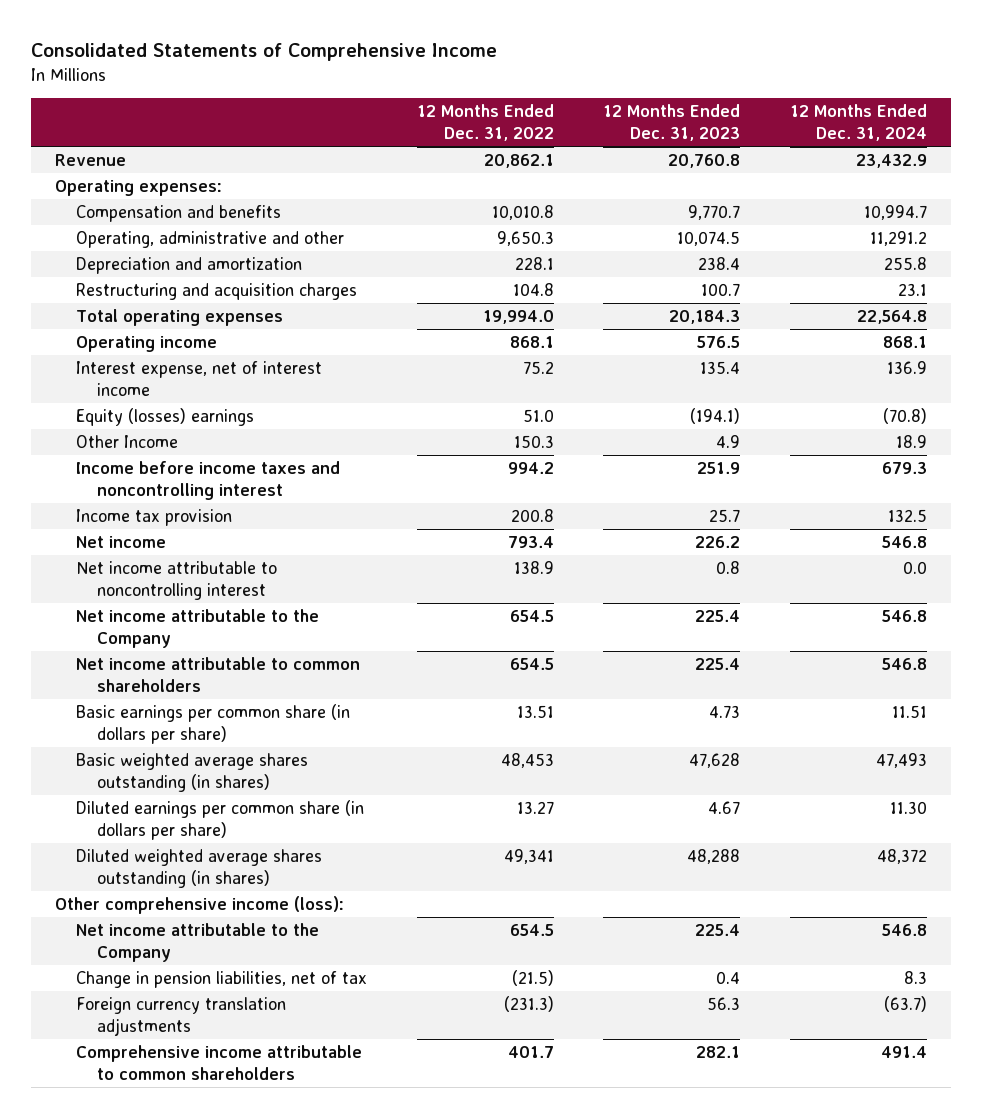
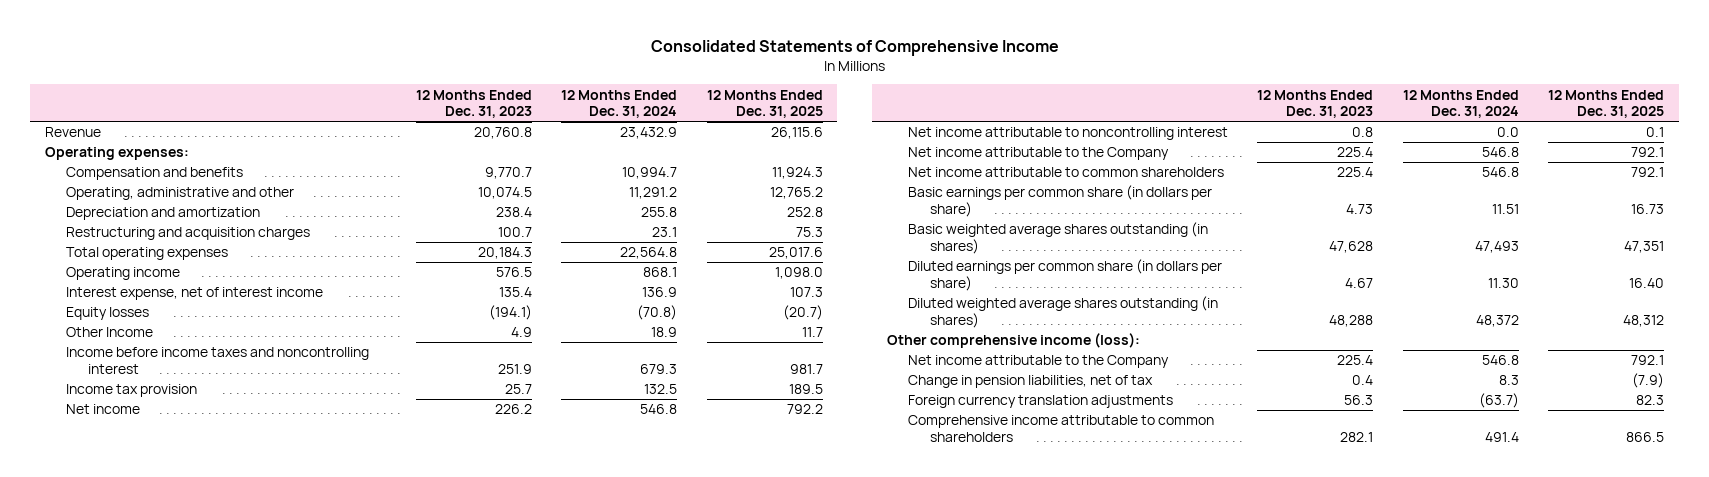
[416,104,554,142] 12 Months Ended Dec. 31, 2022 -> none
none -> [706,89,823,119] 12 Months Ended Dec. 31, 2025
[76,408,255,427] Equity (losses) earnings -> [66,307,150,321] Equity losses

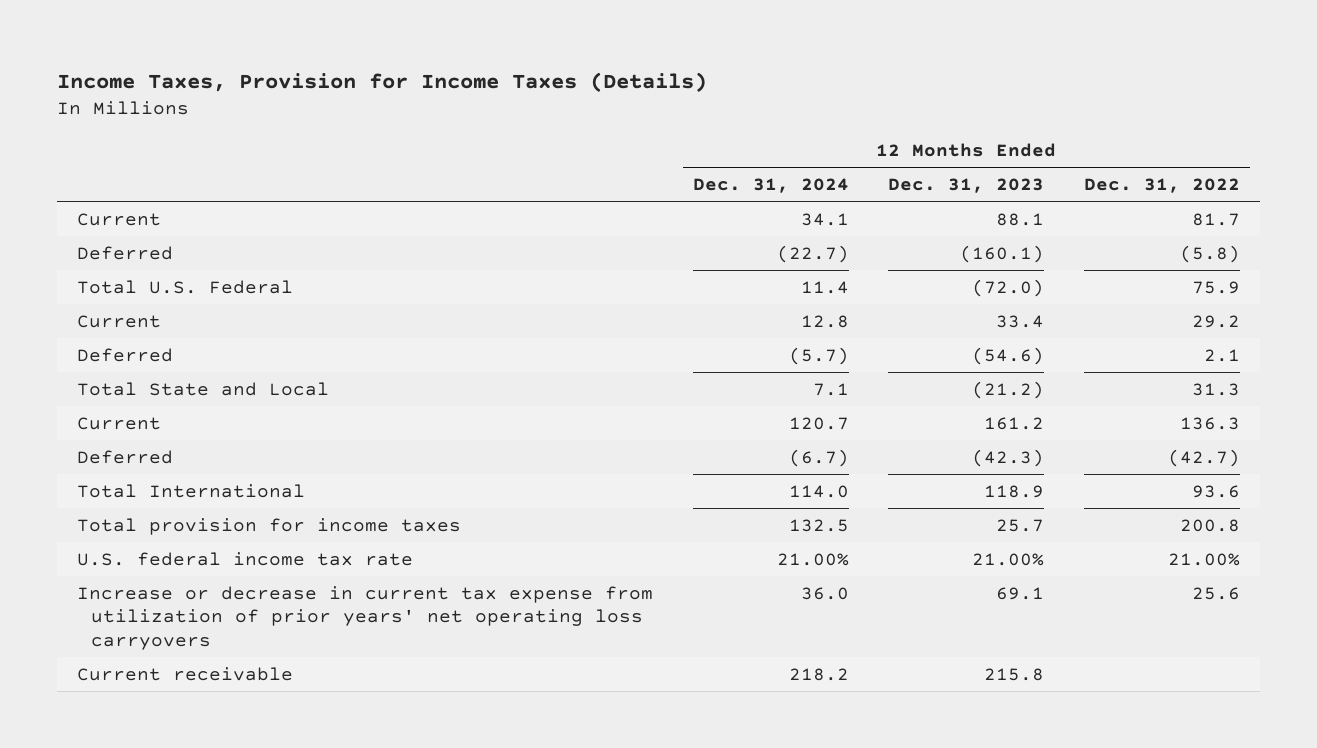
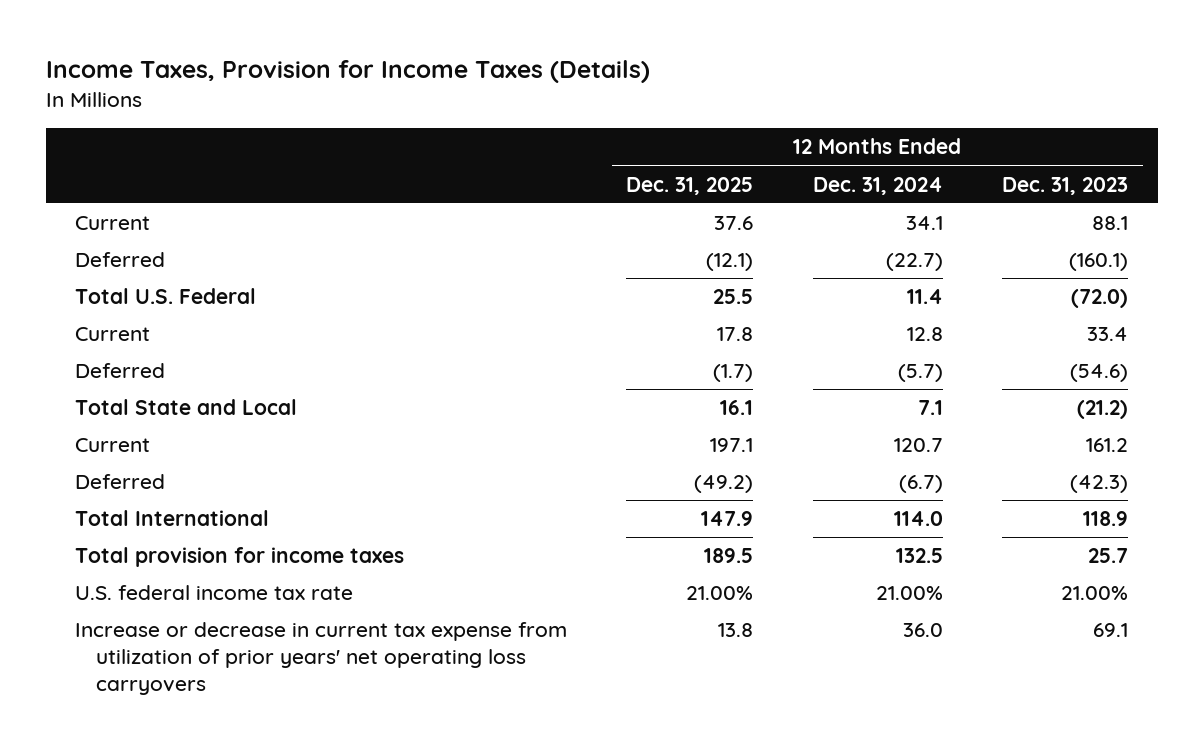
[1084,178,1241,194] Dec. 31, 2022 -> none
none -> [626,176,754,195] Dec. 31, 2025
[76,666,293,681] Current receivable -> none

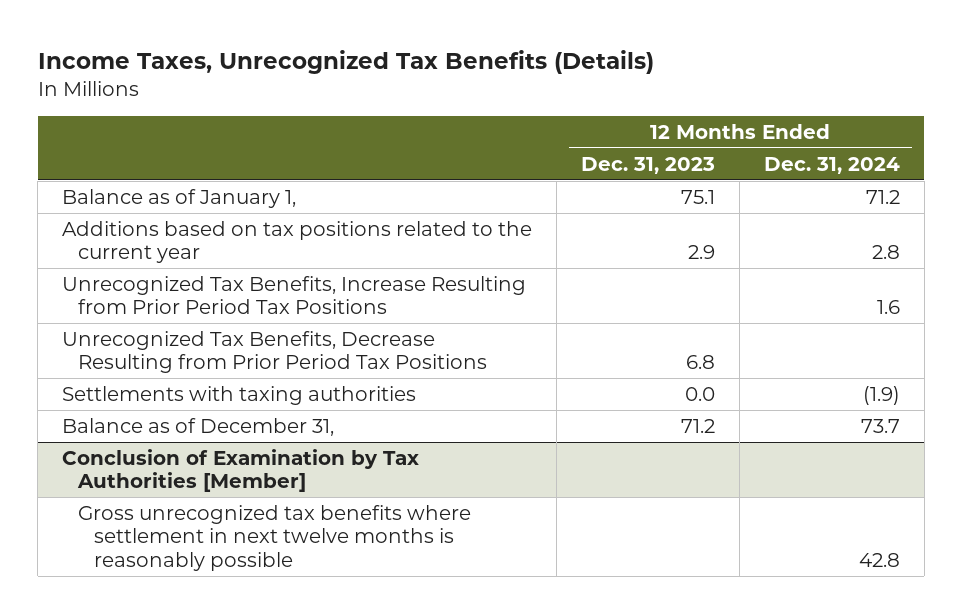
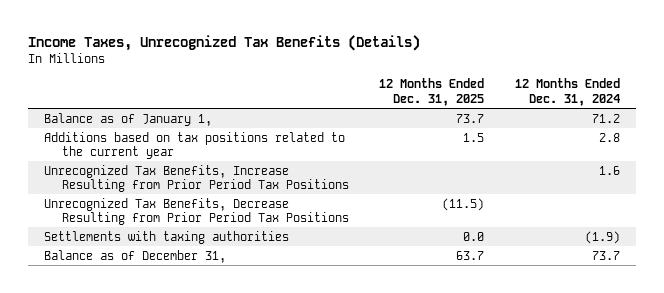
[581,156,716,174] Dec. 31, 2023 -> none
none -> [379,78,485,107] 12 Months Ended Dec. 31, 2025
[62,448,420,493] Conclusion of Examination by Tax Authorities [Member] -> none
[77,504,471,571] Gross unrecognized tax benefits where settlement in next twelve months is reasonably possible -> none

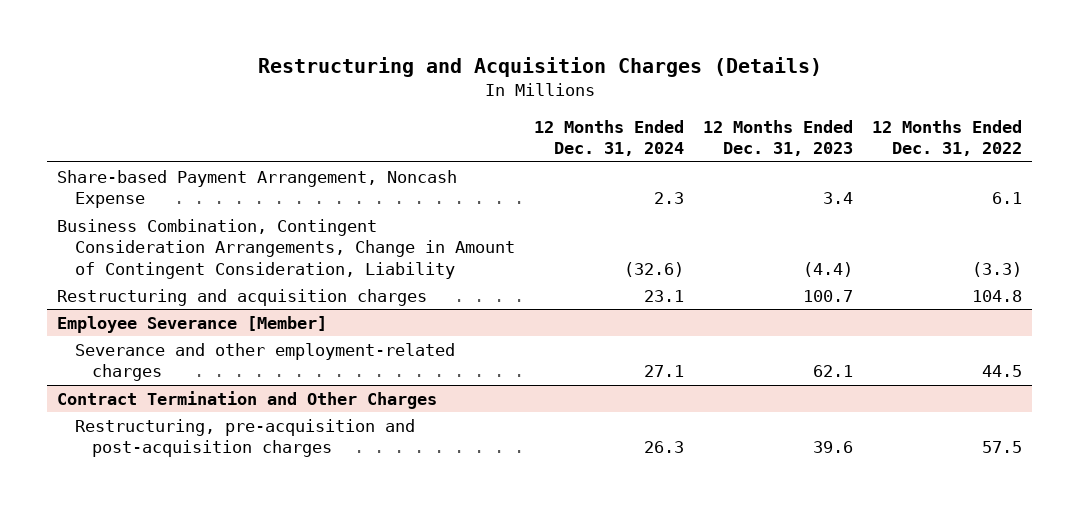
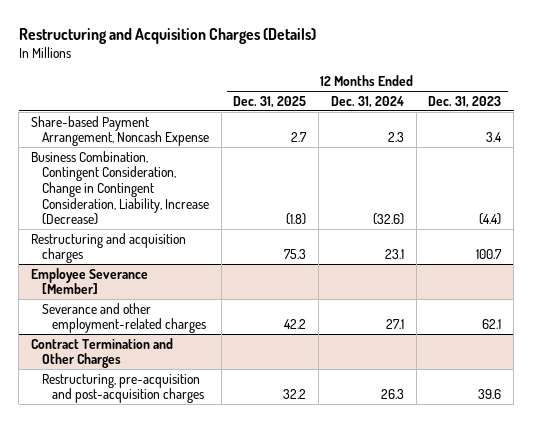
[872,119,1023,157] 12 Months Ended Dec. 31, 2022 -> none
none -> [233,95,307,108] Dec. 31, 2025
[56,218,515,279] Business Combination, Contingent Consideration Arrangements, Change in Amount of Contingent Consideration, Liability -> [31,150,209,226] Business Combination, Contingent Consideration, Change in Contingent Consideration, Liability, Increase (Decrease)

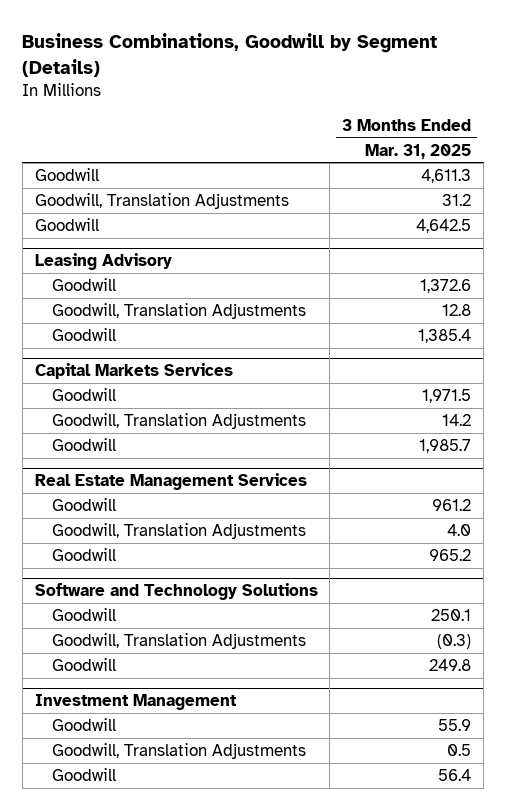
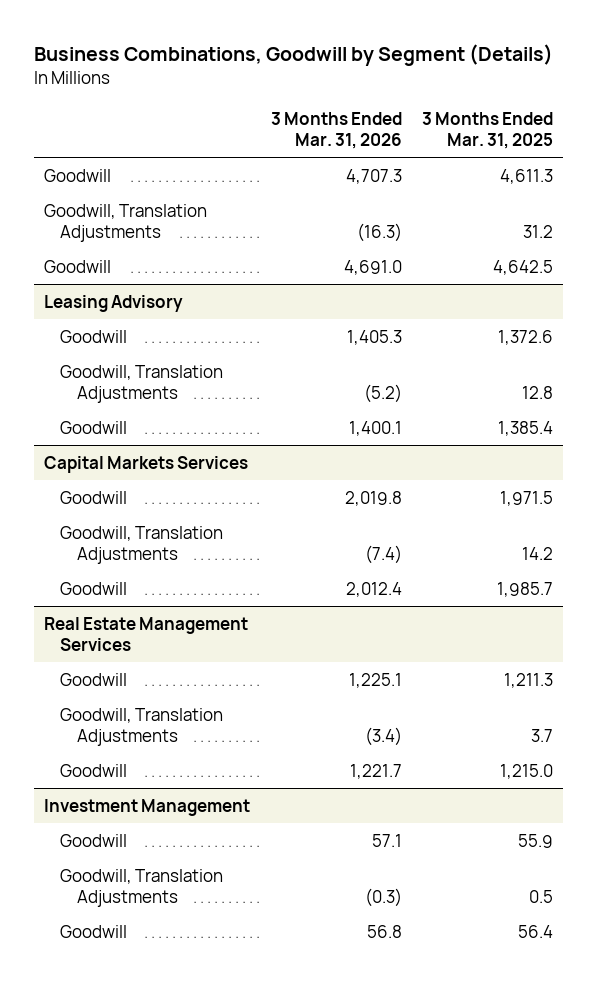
none -> [270,111,402,150] 3 Months Ended Mar. 31, 2026
[34,583,318,601] Software and Technology Solutions -> none
[51,608,116,622] Goodwill -> none
[51,633,306,650] Goodwill, Translation Adjustments -> none
[51,658,116,672] Goodwill -> none
[432,499,472,512] 961.2 -> [504,672,554,688] 1,211.3
[447,524,472,537] 4.0 -> [531,729,554,743] 3.7
[429,549,472,562] 965.2 -> [500,763,554,779] 1,215.0

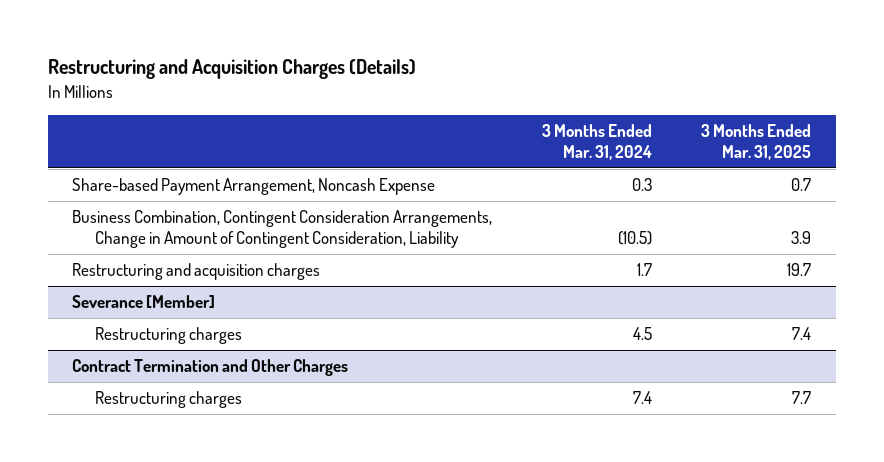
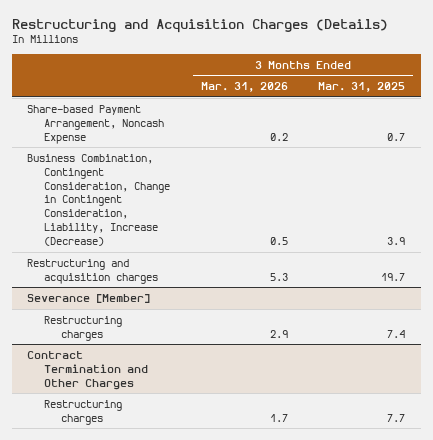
[541,123,652,160] 3 Months Ended Mar. 31, 2024 -> none
none -> [200,82,288,93] Mar. 31, 2026
[72,210,493,249] Business Combination, Contingent Consideration Arrangements, Change in Amount of Contingent Consideration, Liability -> [27,153,171,247] Business Combination, Contingent Consideration, Change in Contingent Consideration, Liability, Increase (Decrease)

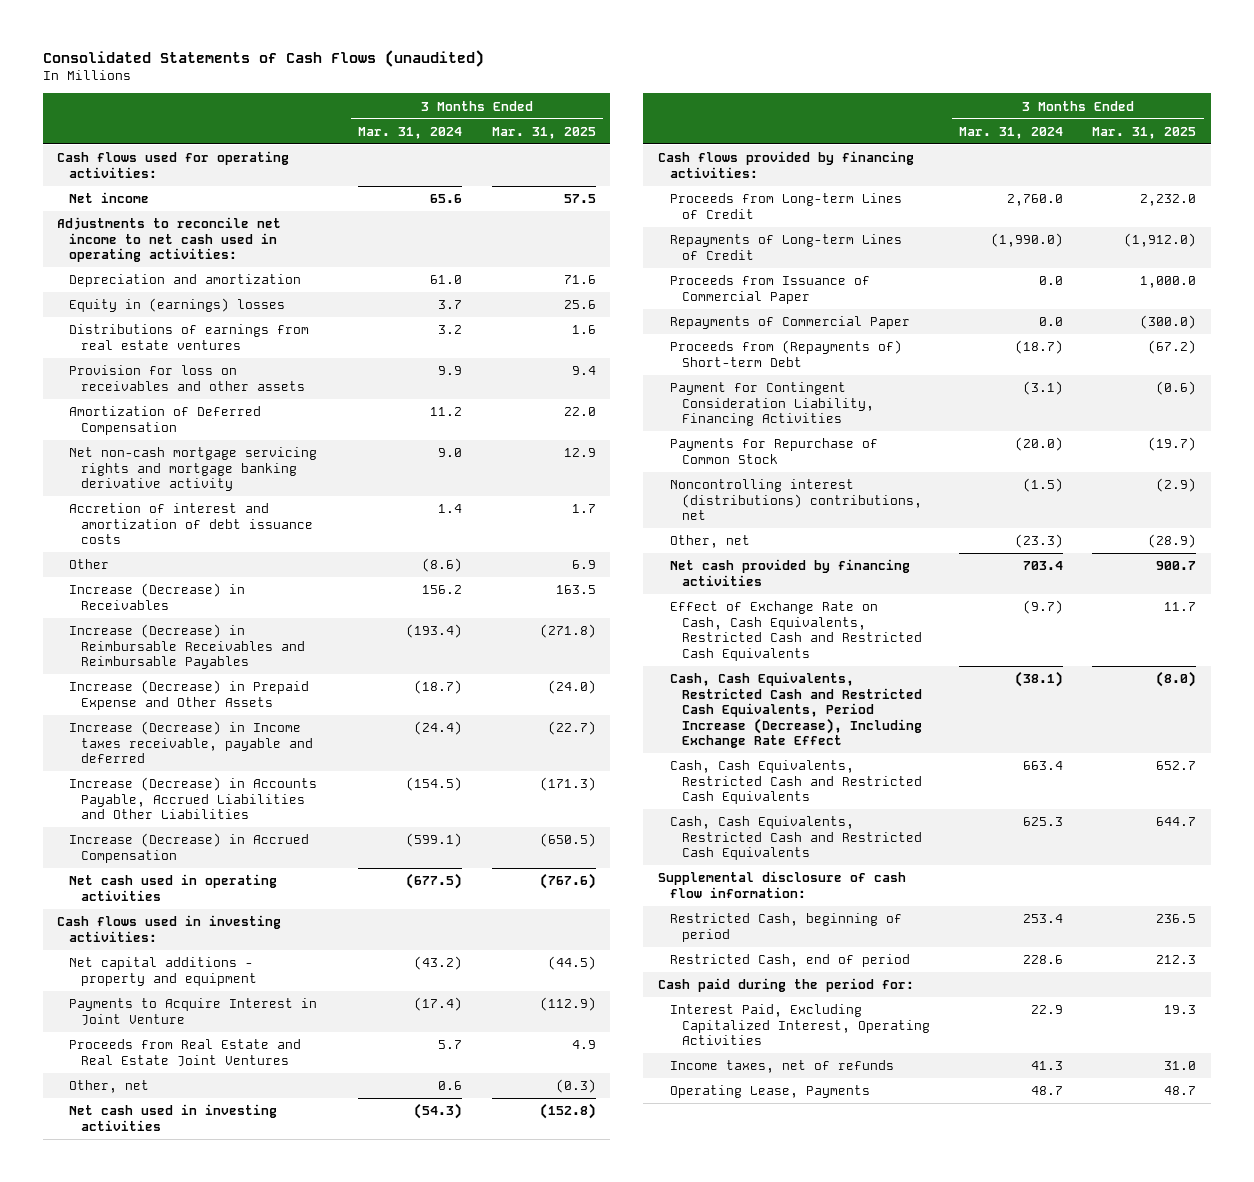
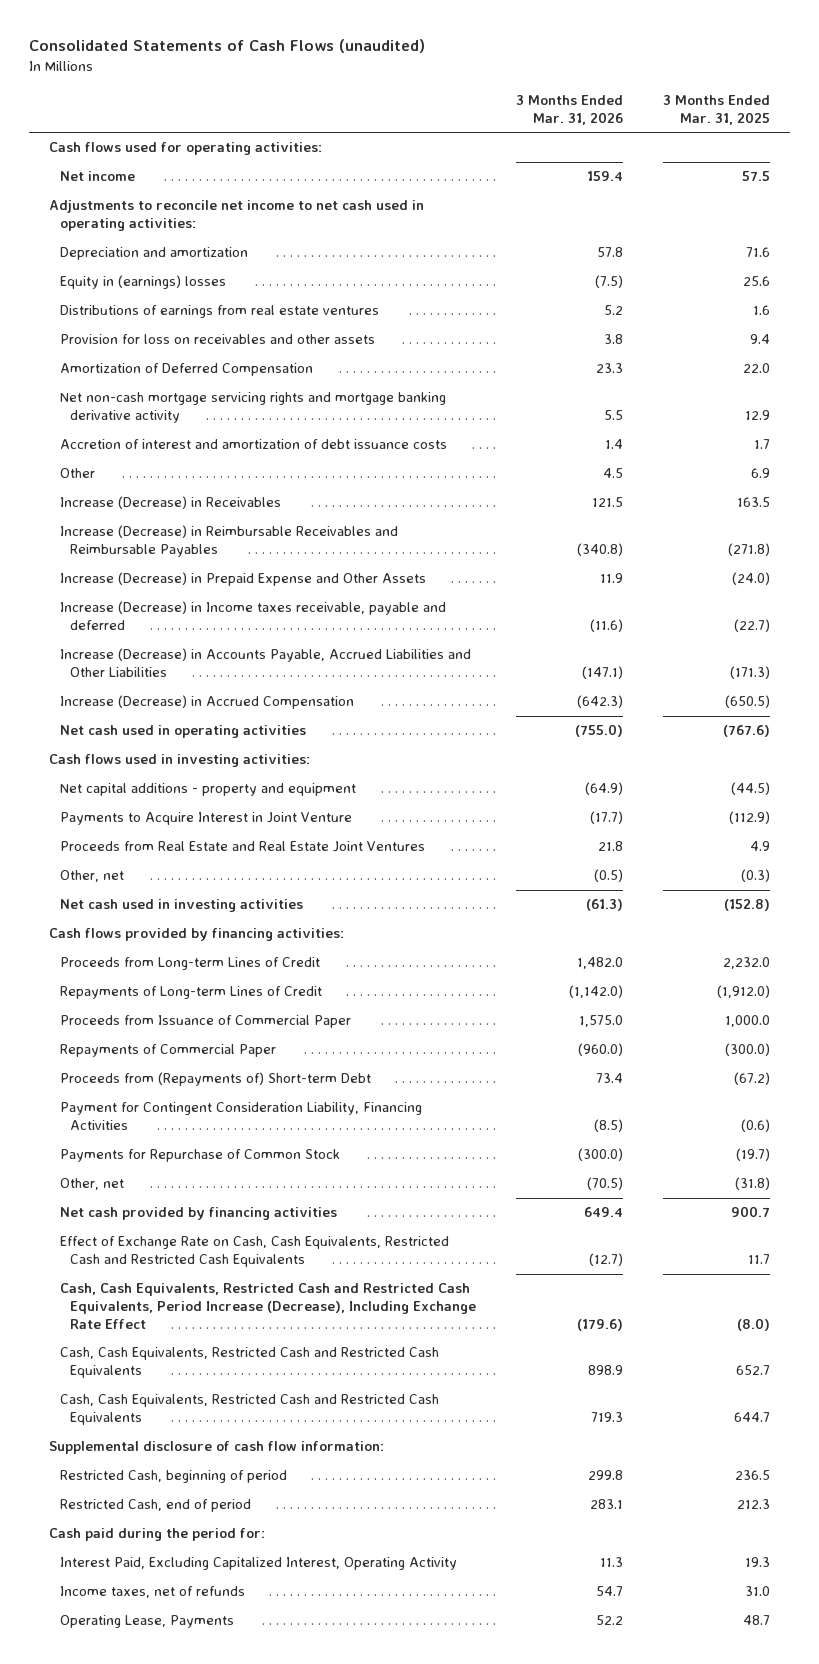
[358,126,463,139] Mar. 31, 2024 -> none
none -> [516,95,624,125] 3 Months Ended Mar. 31, 2026
[669,479,922,521] Noncontrolling interest (distributions) contributions, net -> none
[1148,534,1197,549] (28.9) -> [735,1177,771,1191] (31.8)
[669,1004,930,1046] Interest Paid, Excluding Capitalized Interest, Operating Activities -> [59,1557,457,1571] Interest Paid, Excluding Capitalized Interest, Operating Activity

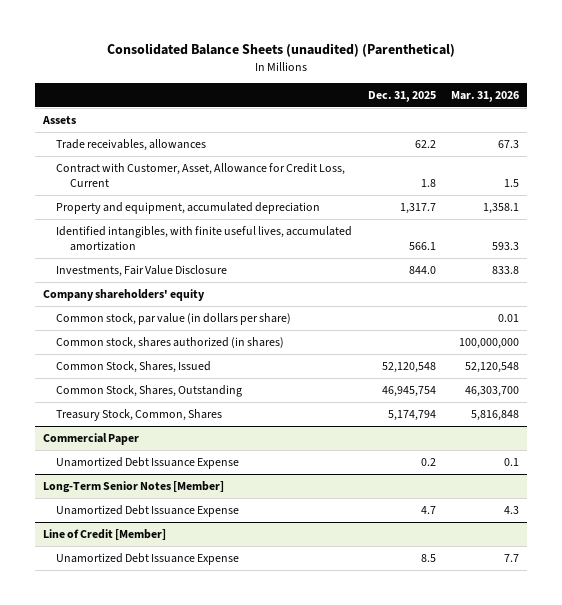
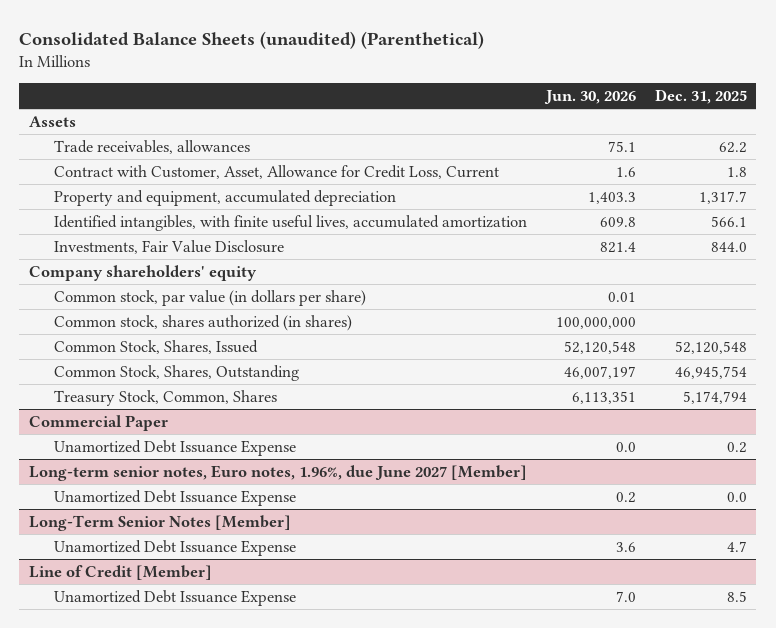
[451,90,520,102] Mar. 31, 2026 -> none
none -> [543,89,636,104] Jun. 30, 2026
none -> [28,464,527,481] Long-term senior notes, Euro notes, 1.96%, due June 2027 [Member]
none -> [54,489,297,506] Unamortized Debt Issuance Expense

